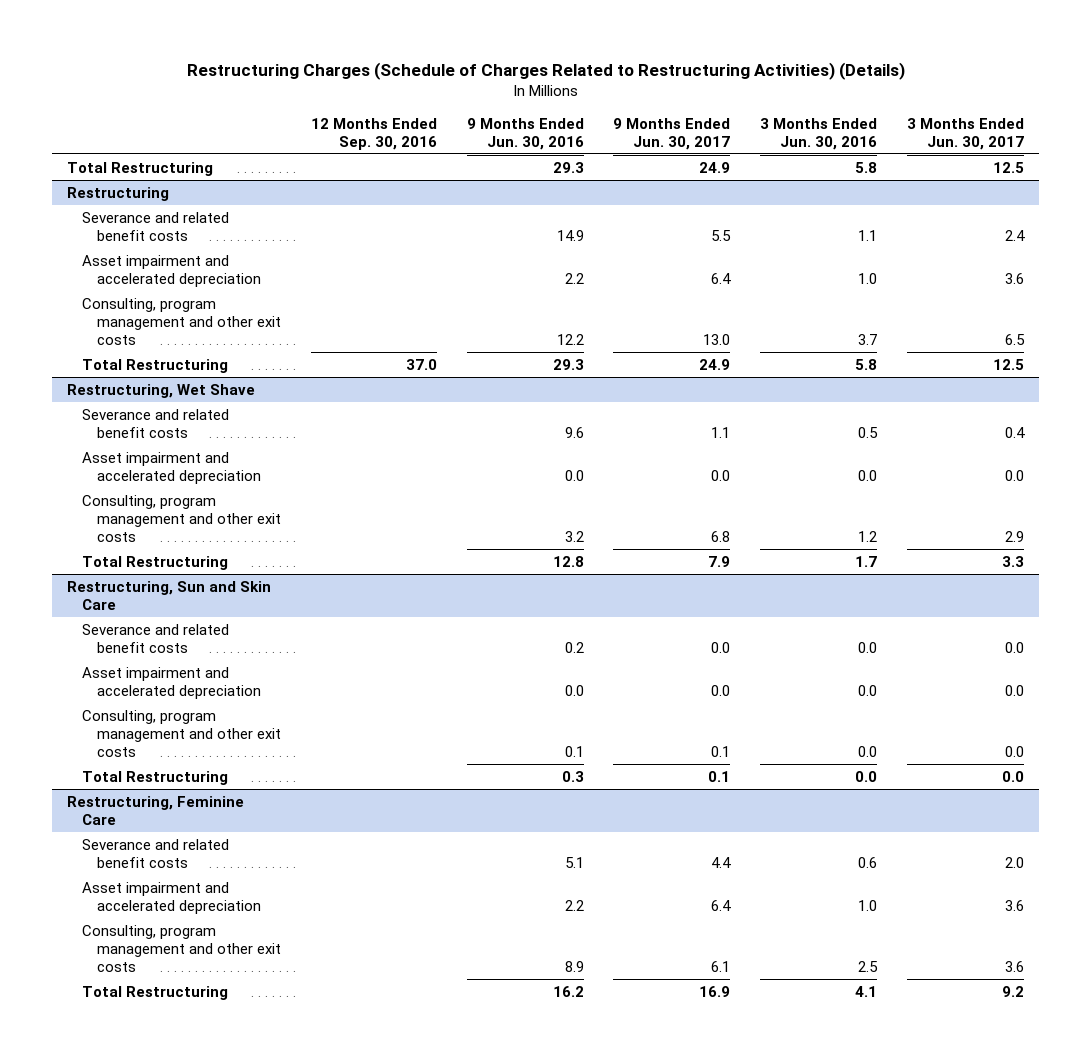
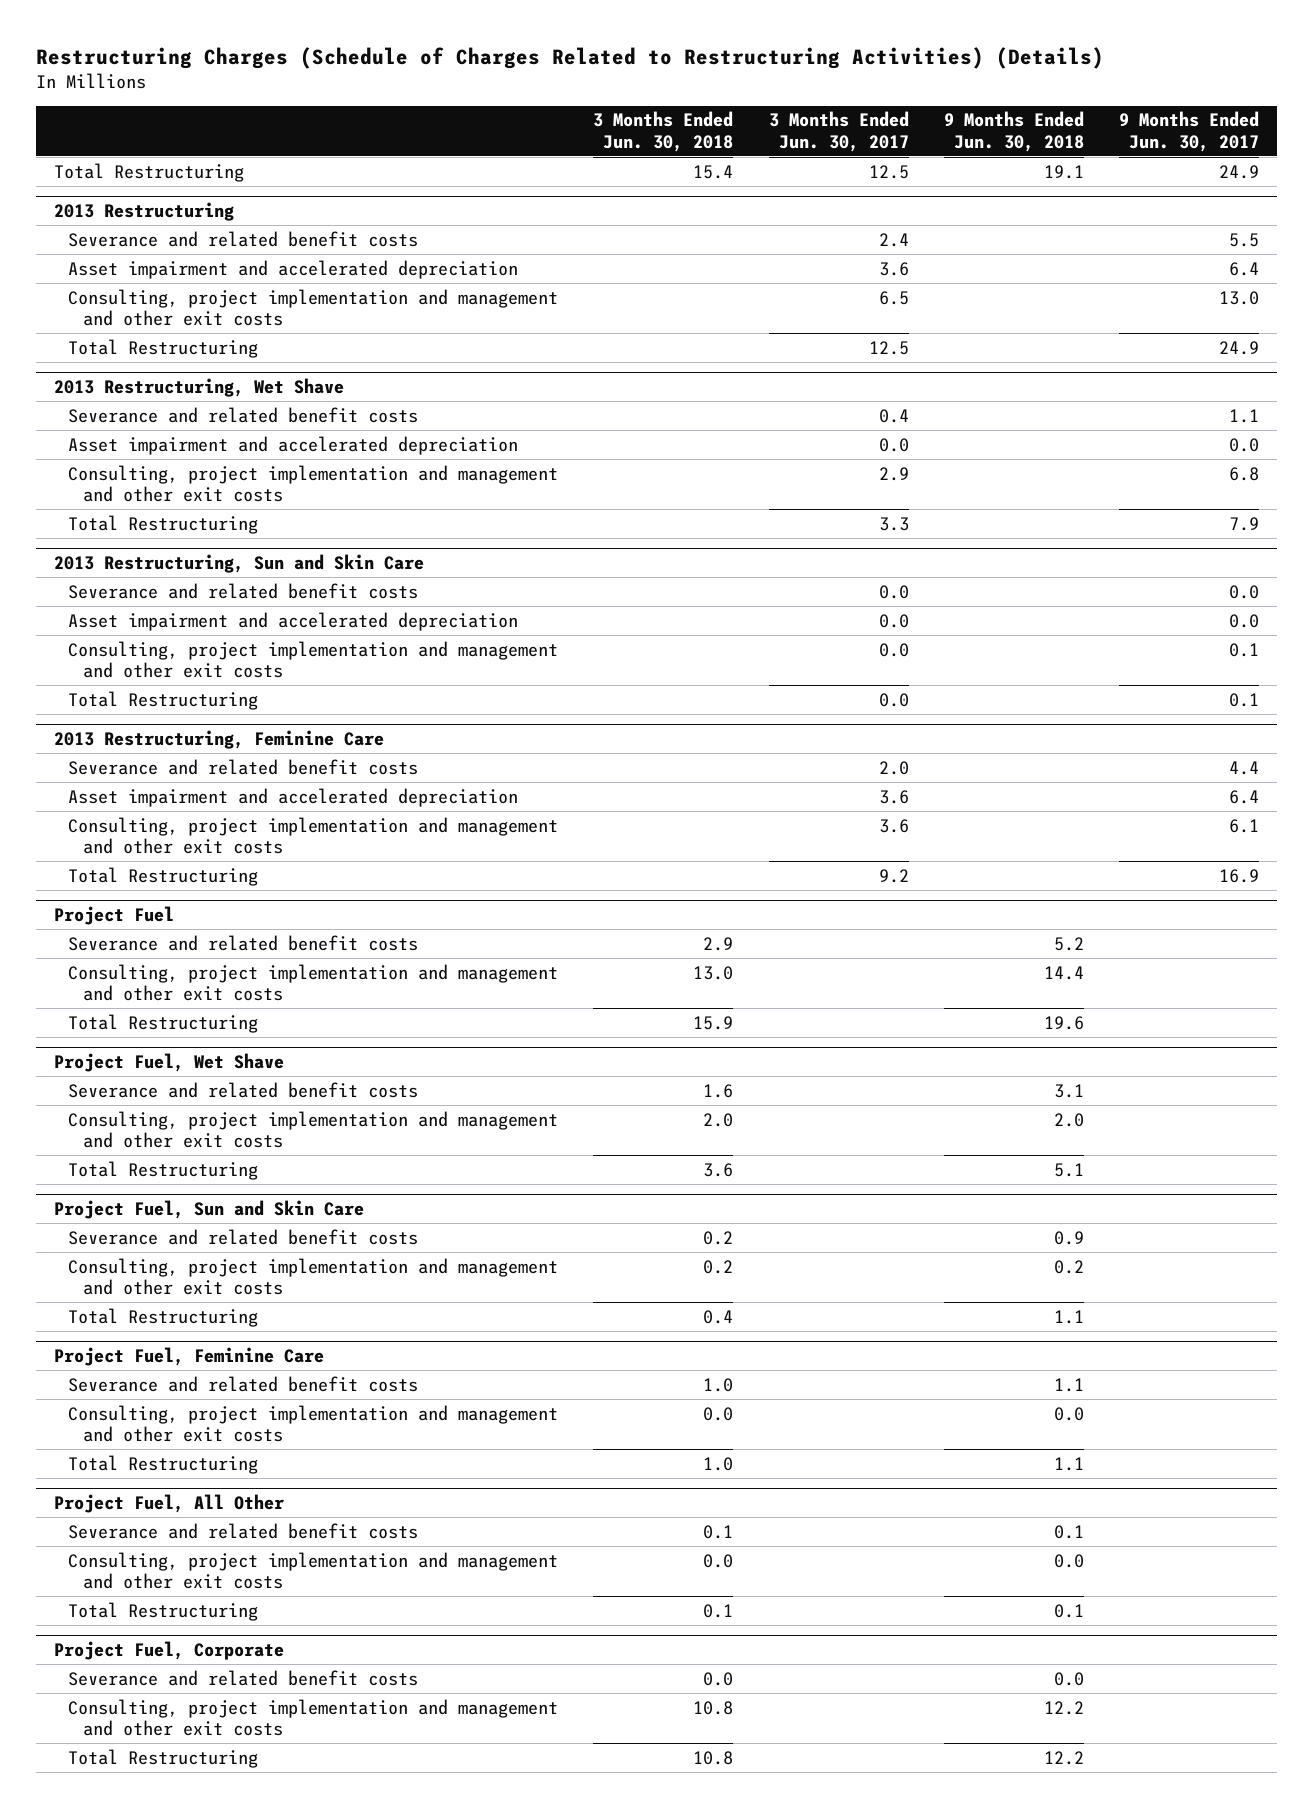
[310,117,437,150] 12 Months Ended Sep. 30, 2016 -> none
[466,117,584,150] 9 Months Ended Jun. 30, 2016 -> none
[760,117,878,150] 3 Months Ended Jun. 30, 2016 -> none
none -> [593,111,734,152] 3 Months Ended Jun. 30, 2018
none -> [944,111,1085,152] 9 Months Ended Jun. 30, 2018
[67,186,170,201] Restructuring -> [53,202,234,222] 2013 Restructuring
[82,297,281,345] Consulting, program management and other exit costs -> [68,288,559,326] Consulting, project implementation and management and other exit costs
[67,383,256,398] Restructuring, Wet Shave -> [53,378,344,398] 2013 Restructuring, Wet Shave
[82,494,281,542] Consulting, program management and other exit costs -> [68,464,559,502] Consulting, project implementation and management and other exit costs
[67,580,272,610] Restructuring, Sun and Skin Care -> [53,554,424,574] 2013 Restructuring, Sun and Skin Care
[82,709,281,757] Consulting, program management and other exit costs -> [68,640,559,678] Consulting, project implementation and management and other exit costs
[67,795,245,825] Restructuring, Feminine Care -> [53,730,384,750] 2013 Restructuring, Feminine Care
[82,924,281,972] Consulting, program management and other exit costs -> [68,816,559,854] Consulting, project implementation and management and other exit costs
none -> [53,906,174,926] Project Fuel
none -> [68,934,419,951] Severance and related benefit costs
none -> [68,963,559,1001] Consulting, project implementation and management and other exit costs
none -> [68,1013,259,1033] Total Restructuring
none -> [53,1053,284,1073] Project Fuel, Wet Shave
none -> [68,1081,419,1098] Severance and related benefit costs
none -> [68,1110,559,1148] Consulting, project implementation and management and other exit costs
none -> [68,1160,259,1180] Total Restructuring
none -> [53,1200,364,1220] Project Fuel, Sun and Skin Care
none -> [68,1228,419,1245] Severance and related benefit costs
none -> [68,1257,559,1295] Consulting, project implementation and management and other exit costs
none -> [68,1307,259,1327] Total Restructuring
none -> [53,1347,324,1367] Project Fuel, Feminine Care
none -> [68,1375,419,1392] Severance and related benefit costs
none -> [68,1404,559,1442] Consulting, project implementation and management and other exit costs
none -> [68,1454,259,1474] Total Restructuring
none -> [53,1494,284,1514] Project Fuel, All Other
none -> [68,1522,419,1539] Severance and related benefit costs
none -> [68,1551,559,1589] Consulting, project implementation and management and other exit costs
none -> [68,1601,259,1621] Total Restructuring
none -> [53,1641,284,1661] Project Fuel, Corporate
none -> [68,1669,419,1686] Severance and related benefit costs
none -> [68,1698,559,1736] Consulting, project implementation and management and other exit costs
none -> [68,1748,259,1768] Total Restructuring

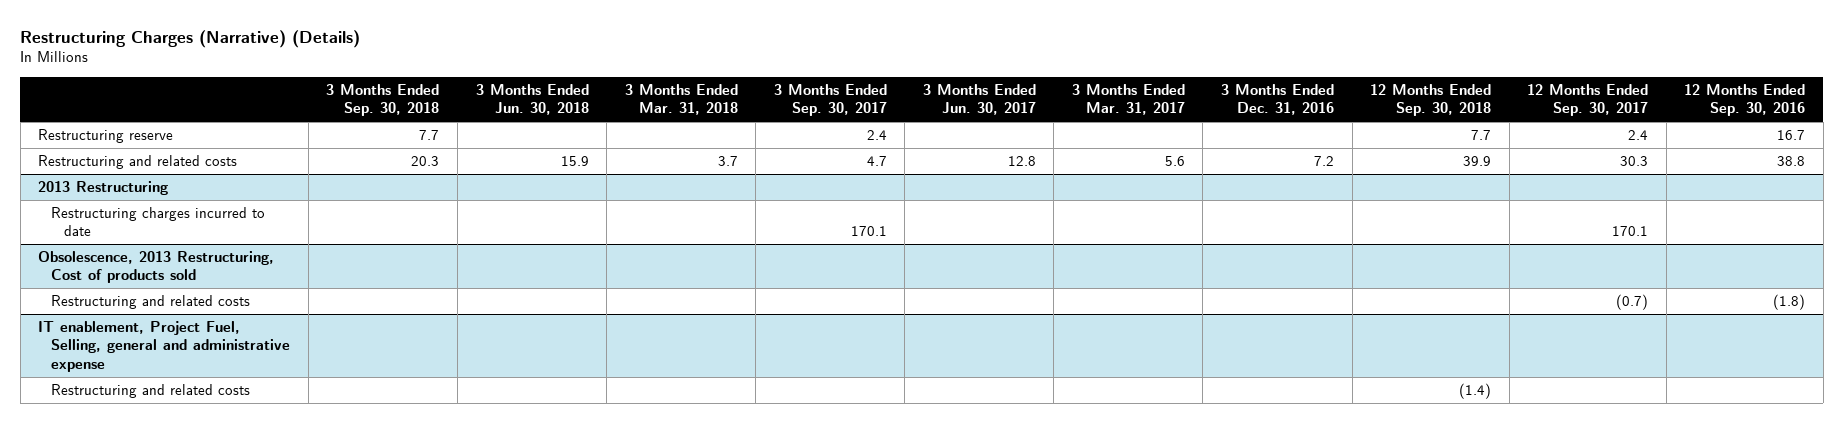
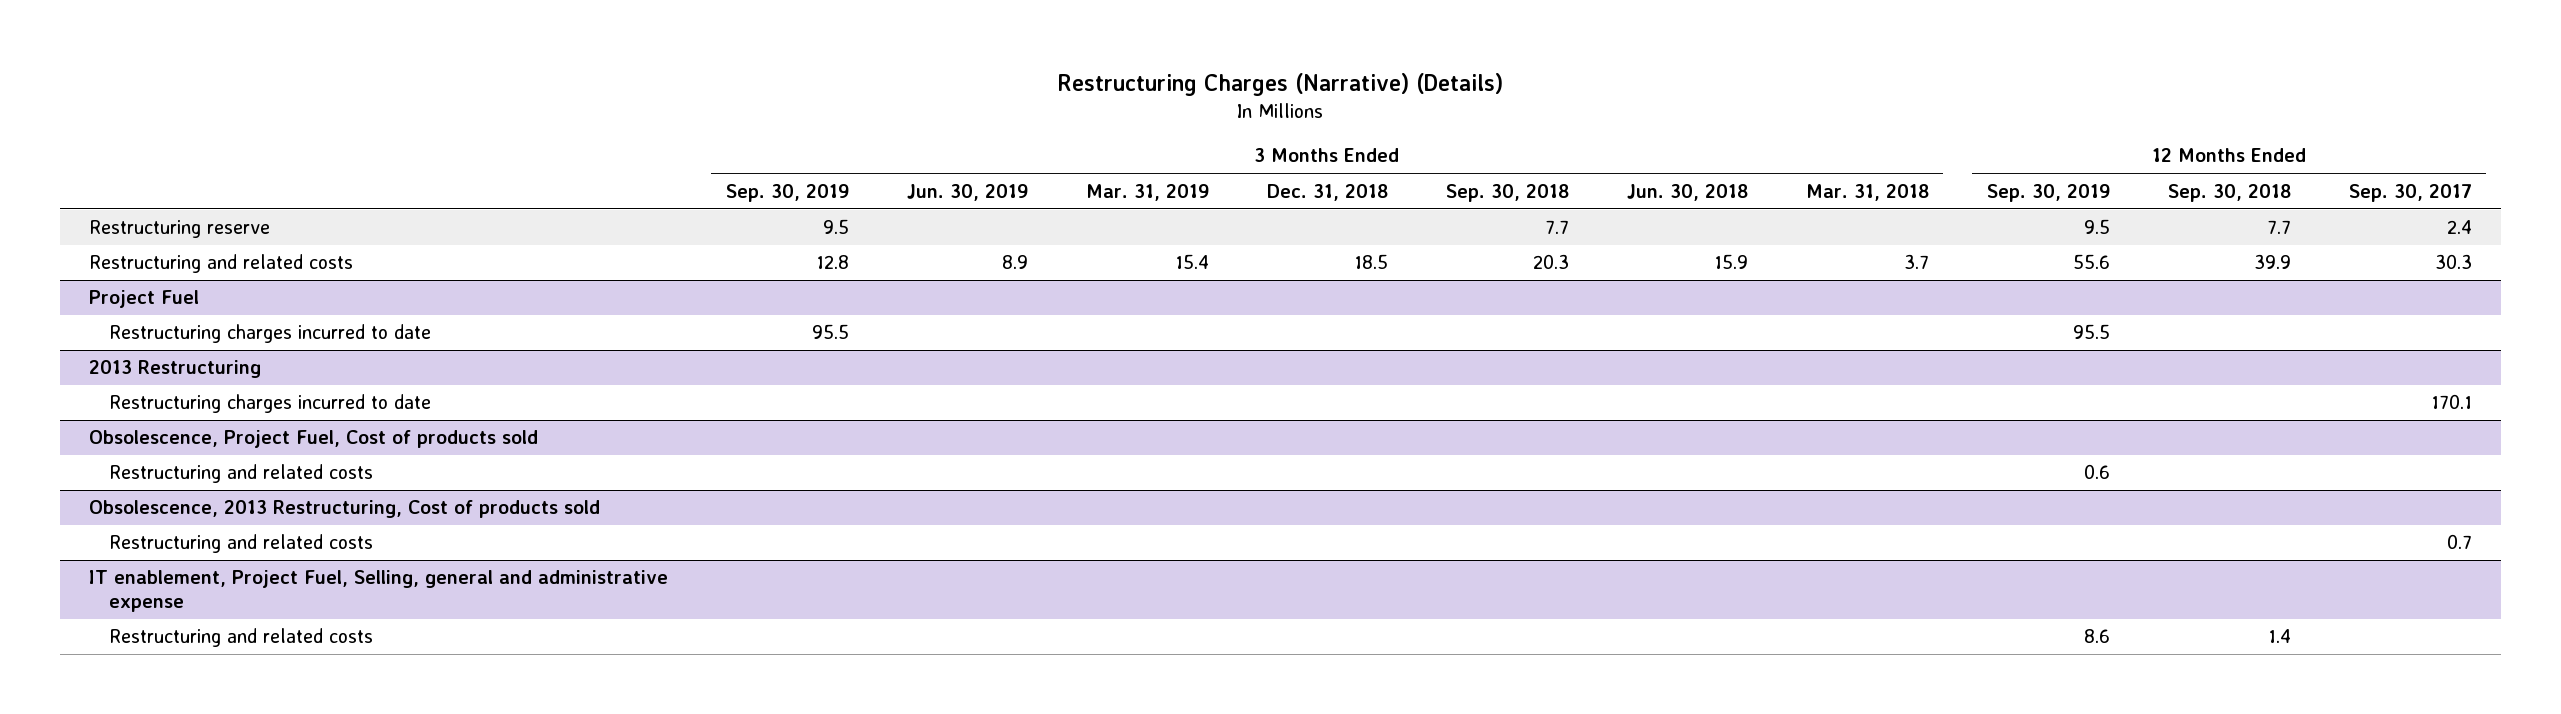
[773,83,887,117] 3 Months Ended Sep. 30, 2017 -> none
[922,83,1036,116] 3 Months Ended Jun. 30, 2017 -> none
[1071,83,1185,116] 3 Months Ended Mar. 31, 2017 -> none
[1220,83,1334,116] 3 Months Ended Dec. 31, 2016 -> none
[1684,83,1806,117] 12 Months Ended Sep. 30, 2016 -> none
none -> [725,183,849,202] Sep. 30, 2019
none -> [906,183,1028,201] Jun. 30, 2019
none -> [1085,183,1209,201] Mar. 31, 2019
none -> [1266,183,1388,201] Dec. 31, 2018
none -> [1986,183,2110,202] Sep. 30, 2019
none -> [88,290,199,309] Project Fuel
none -> [108,324,431,344] Restructuring charges incurred to date
none -> [88,430,538,449] Obsolescence, Project Fuel, Cost of products sold
none -> [108,464,373,484] Restructuring and related costs
[1616,294,1649,311] (0.7) -> [2446,534,2472,550] 0.7
[1459,383,1492,400] (1.4) -> [2267,629,2291,644] 1.4

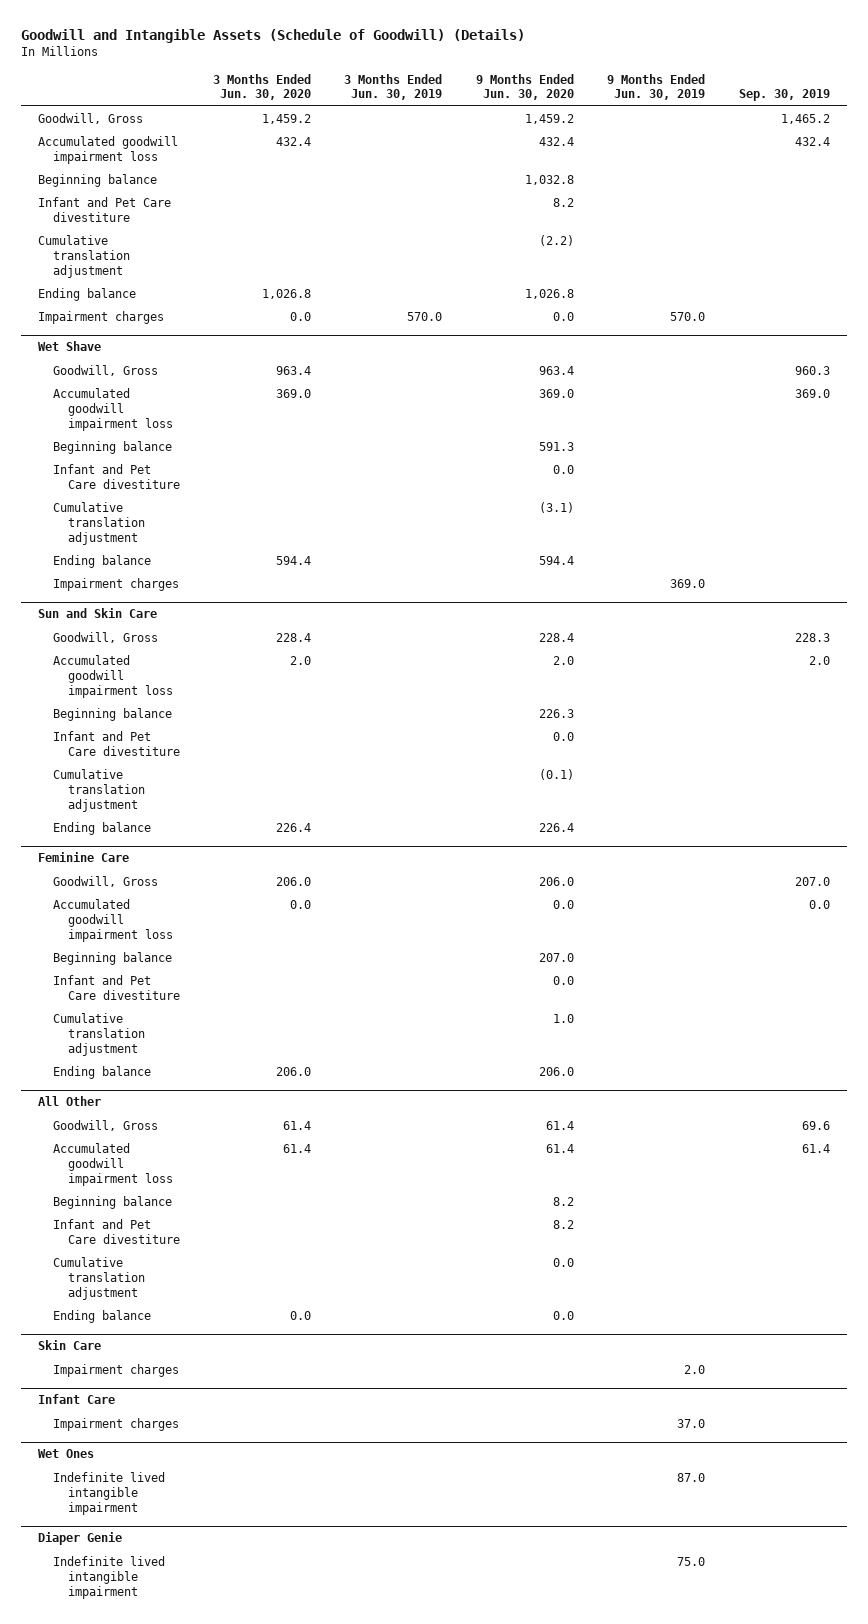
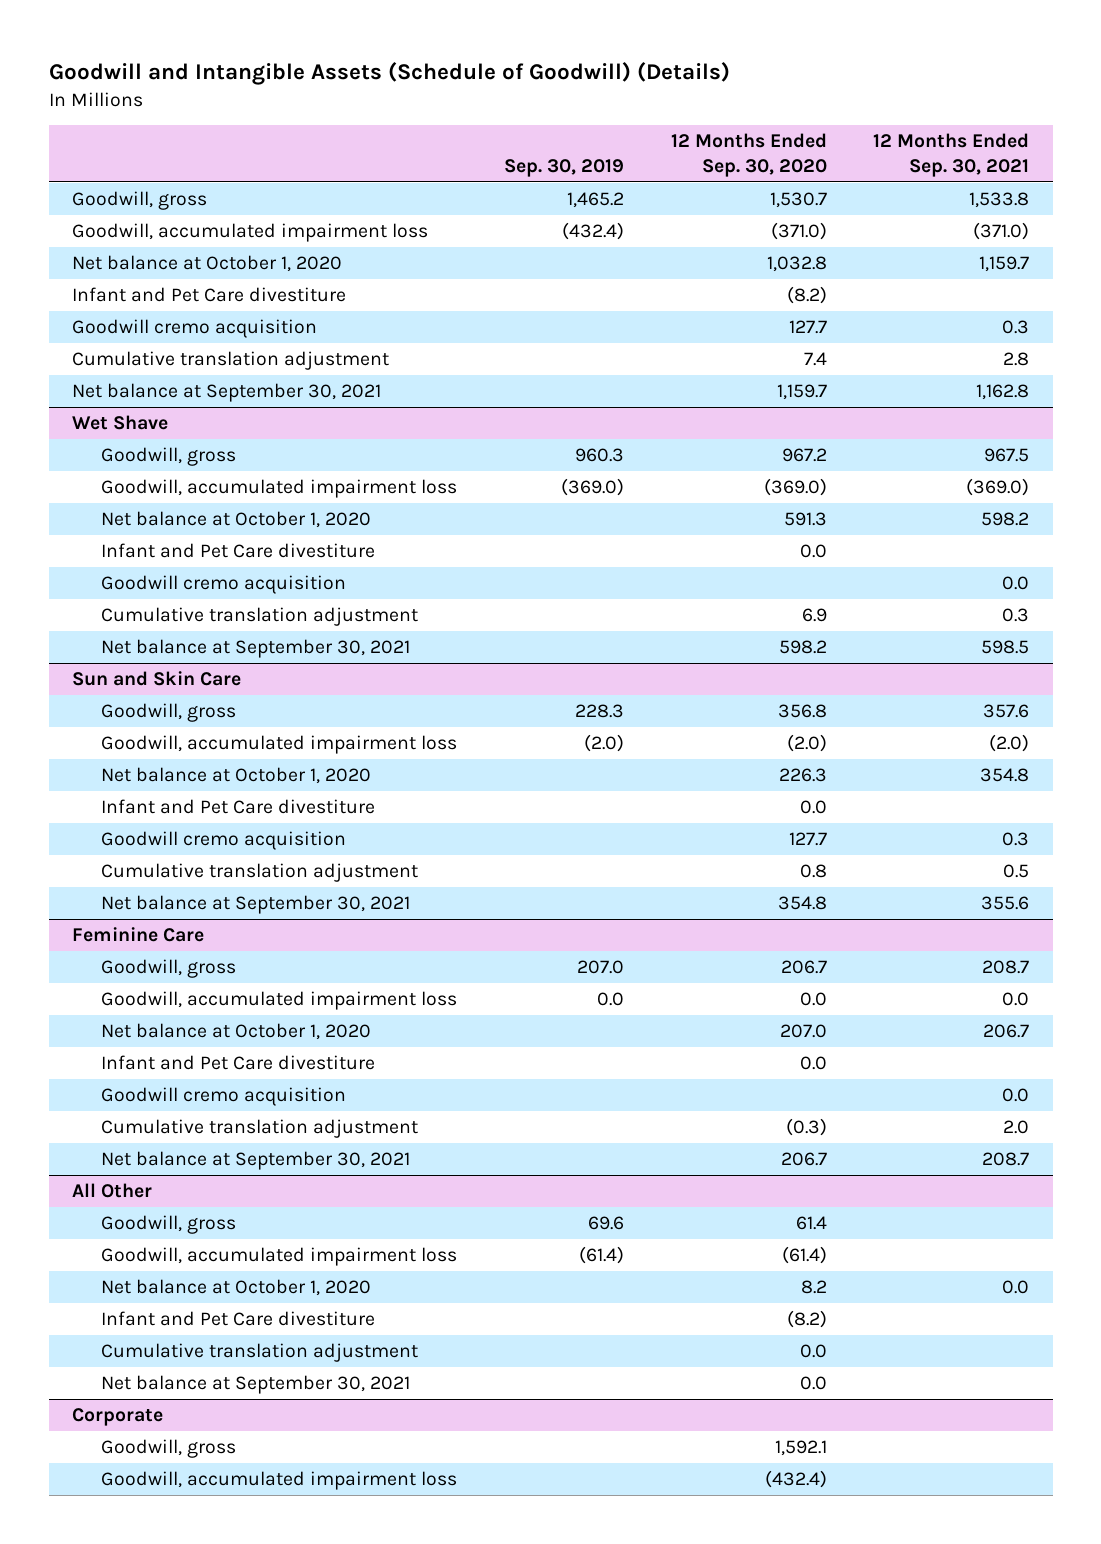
[213,73,312,101] 3 Months Ended Jun. 30, 2020 -> none
[344,73,443,101] 3 Months Ended Jun. 30, 2019 -> none
[475,73,574,101] 9 Months Ended Jun. 30, 2020 -> none
[607,73,706,101] 9 Months Ended Jun. 30, 2019 -> none
none -> [670,133,827,178] 12 Months Ended Sep. 30, 2020
none -> [873,133,1030,178] 12 Months Ended Sep. 30, 2021
[37,113,143,125] Goodwill, Gross -> [71,191,207,211] Goodwill, gross
[37,136,178,164] Accumulated goodwill impairment loss -> [71,223,428,243] Goodwill, accumulated impairment loss
[794,137,830,147] 432.4 -> [561,222,624,241] (432.4)
[37,174,157,188] Beginning balance -> [71,255,342,273] Net balance at October 1, 2020
none -> [71,319,317,339] Goodwill cremo acquisition
[37,311,164,325] Impairment charges -> none
[37,288,136,302] Ending balance -> [71,383,381,403] Net balance at September 30, 2021
[52,365,158,377] Goodwill, Gross -> [100,447,236,467] Goodwill, gross
[52,388,173,431] Accumulated goodwill impairment loss -> [100,479,457,499] Goodwill, accumulated impairment loss
[794,389,830,399] 369.0 -> [560,478,624,497] (369.0)
[52,441,172,455] Beginning balance -> [100,511,371,529] Net balance at October 1, 2020
none -> [100,575,346,595] Goodwill cremo acquisition
[52,578,179,592] Impairment charges -> none
[52,555,151,569] Ending balance -> [100,639,410,659] Net balance at September 30, 2021
[52,632,158,644] Goodwill, Gross -> [100,703,236,723] Goodwill, gross
[52,655,173,698] Accumulated goodwill impairment loss -> [100,735,457,755] Goodwill, accumulated impairment loss
[808,656,830,666] 2.0 -> [583,734,624,753] (2.0)
[52,708,172,722] Beginning balance -> [100,767,371,785] Net balance at October 1, 2020
none -> [100,831,346,851] Goodwill cremo acquisition
[52,822,151,836] Ending balance -> [100,895,410,915] Net balance at September 30, 2021
[52,876,158,888] Goodwill, Gross -> [100,959,236,979] Goodwill, gross
[52,899,173,942] Accumulated goodwill impairment loss -> [100,991,457,1011] Goodwill, accumulated impairment loss
[52,952,172,966] Beginning balance -> [100,1023,371,1041] Net balance at October 1, 2020
none -> [100,1087,346,1107] Goodwill cremo acquisition
[52,1066,151,1080] Ending balance -> [100,1151,410,1171] Net balance at September 30, 2021
[52,1120,158,1132] Goodwill, Gross -> [100,1215,236,1235] Goodwill, gross
[52,1143,173,1186] Accumulated goodwill impairment loss -> [100,1247,457,1267] Goodwill, accumulated impairment loss
[801,1144,830,1154] 61.4 -> [578,1246,624,1265] (61.4)
[52,1196,172,1210] Beginning balance -> [100,1279,371,1297] Net balance at October 1, 2020
[37,1340,101,1351] Skin Care -> none
[52,1364,179,1378] Impairment charges -> none
[37,1394,115,1405] Infant Care -> none
[52,1418,179,1432] Impairment charges -> none
[37,1449,94,1459] Wet Ones -> none
[52,1472,165,1515] Indefinite lived intangible impairment -> none
[37,1532,122,1546] Diaper Genie -> none
[52,1556,165,1599] Indefinite lived intangible impairment -> none
[52,1310,151,1324] Ending balance -> [100,1375,410,1395] Net balance at September 30, 2021
none -> [71,1408,163,1427] Corporate
none -> [100,1439,236,1459] Goodwill, gross
none -> [100,1471,457,1491] Goodwill, accumulated impairment loss

